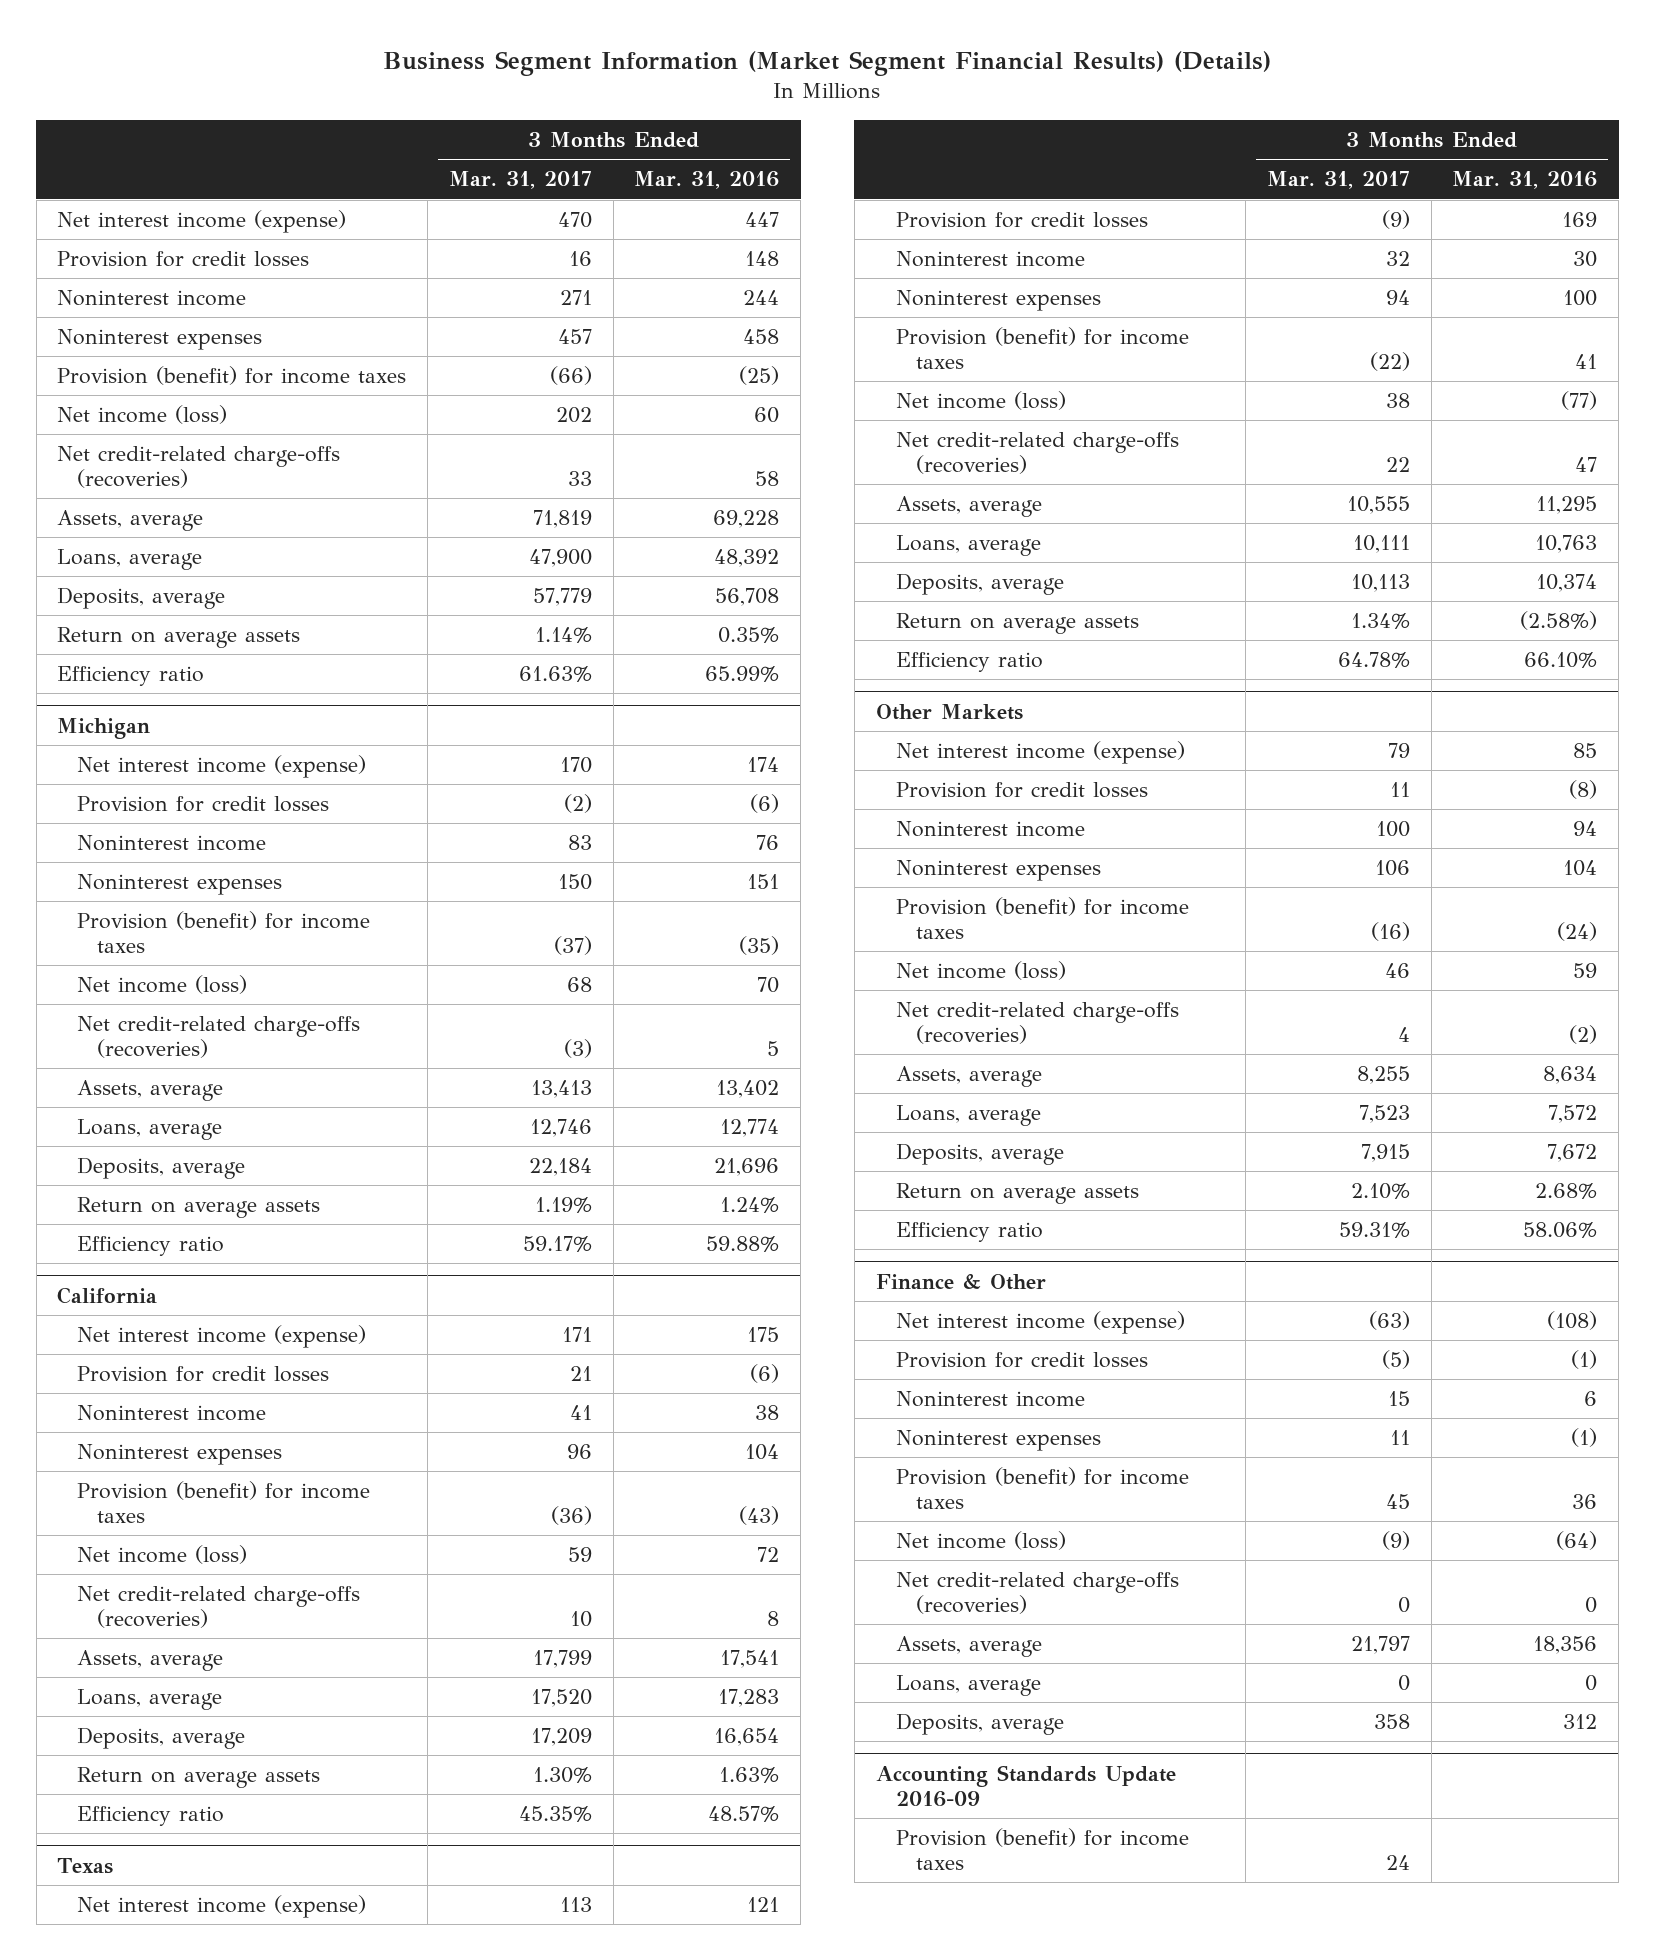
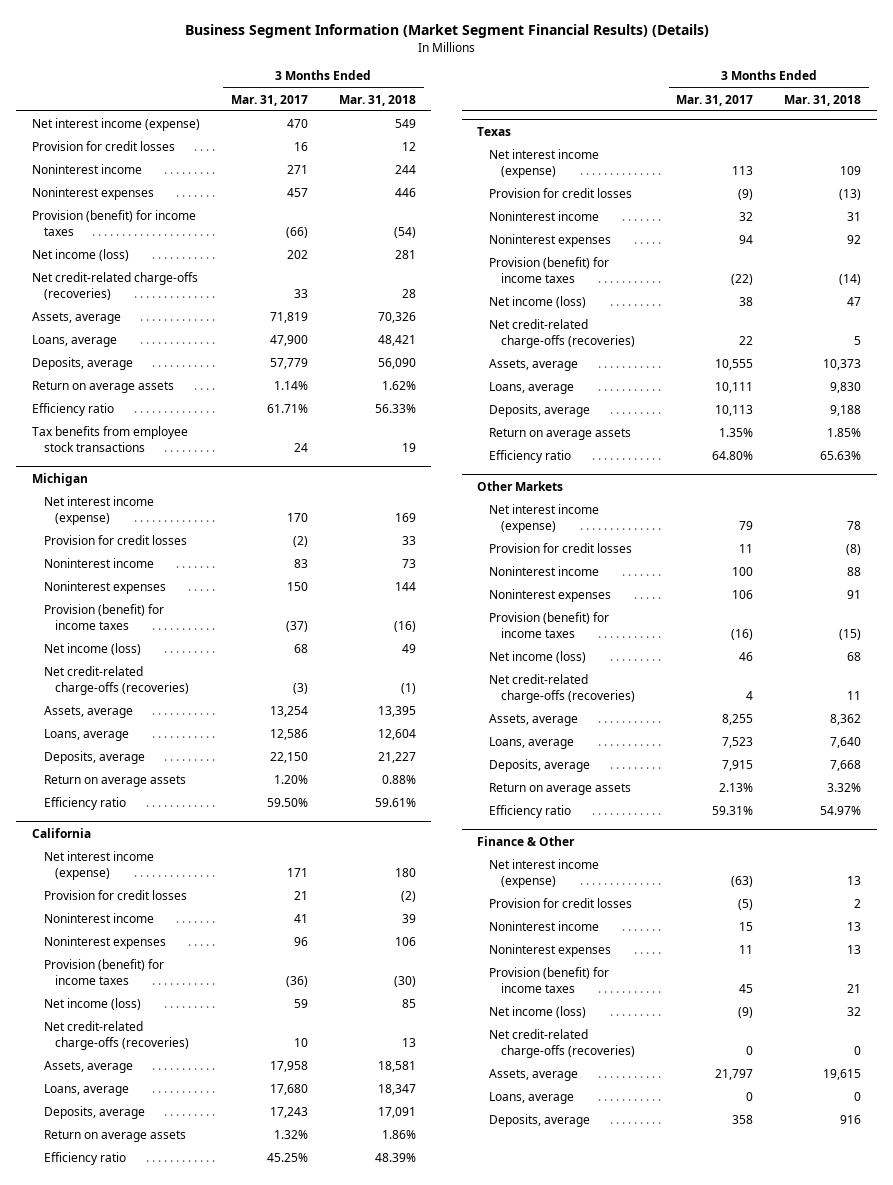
[634,171,780,190] Mar. 31, 2016 -> none
none -> [338,94,416,106] Mar. 31, 2018
[518,666,592,683] 61.63% -> [266,404,308,414] 61.71%
none -> [31,426,188,452] Tax benefits from employee stock transactions
[530,1080,592,1099] 13,413 -> [269,706,308,718] 13,254
[529,1119,592,1138] 12,746 -> [269,729,308,741] 12,586
[528,1158,592,1177] 22,184 -> [269,752,308,764] 22,150
[534,1197,592,1214] 1.19% -> [273,775,308,785] 1.20%
[522,1236,592,1253] 59.17% -> [266,798,308,808] 59.50%
[532,1650,592,1669] 17,799 -> [269,1061,308,1073] 17,958
[530,1689,592,1708] 17,520 -> [269,1084,308,1096] 17,680
[530,1728,592,1747] 17,209 -> [269,1107,308,1119] 17,243
[532,1767,592,1784] 1.30% -> [273,1130,308,1140] 1.32%
[518,1806,592,1823] 45.35% -> [266,1153,308,1163] 45.25%
[1350,613,1410,630] 1.34% -> [719,428,754,438] 1.35%
[1337,652,1410,669] 64.78% -> [712,451,754,461] 64.80%
[1350,1183,1410,1200] 2.10% -> [719,783,754,793] 2.13%
[875,1764,1176,1807] Accounting Standards Update 2016-09 -> none
[895,1828,1189,1871] Provision (benefit) for income taxes -> none

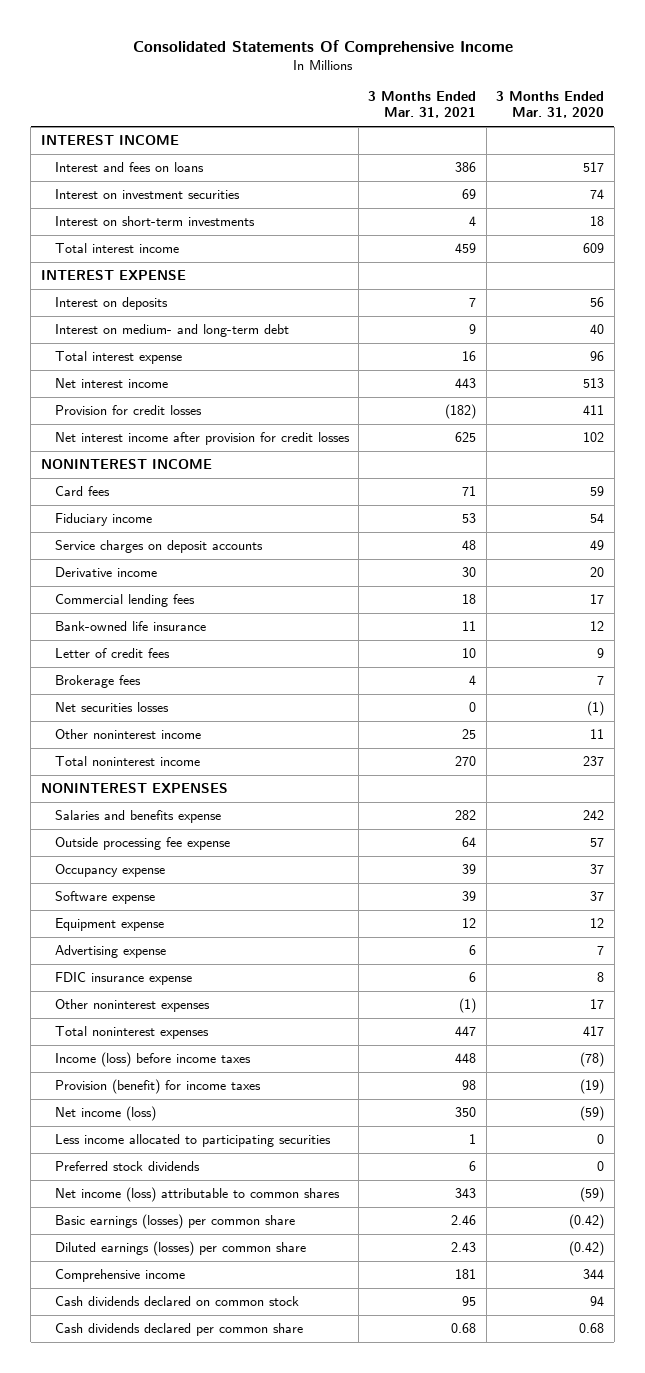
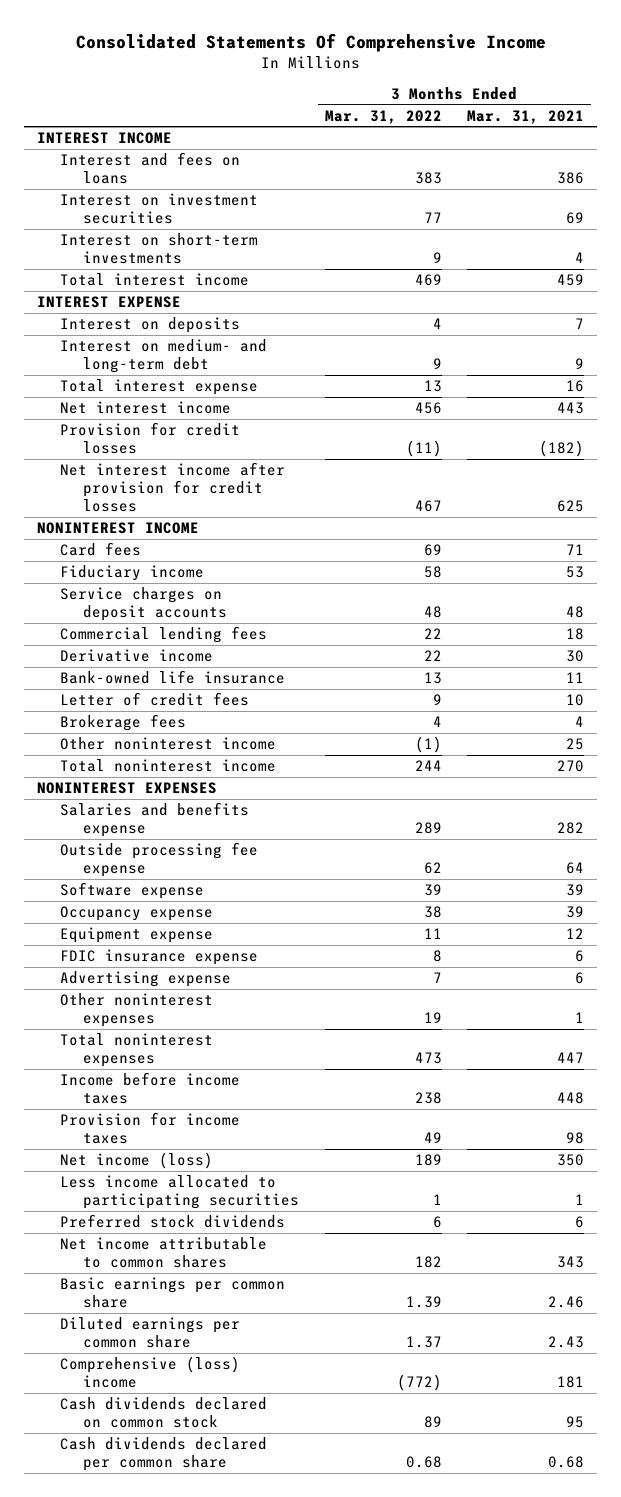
[496,91,605,119] 3 Months Ended Mar. 31, 2020 -> none
none -> [324,109,442,124] Mar. 31, 2022
[54,567,157,578] Derivative income -> [59,649,213,663] Derivative income
[54,702,169,713] Net securities losses -> none
[54,864,165,878] Occupancy expense -> [59,906,213,922] Occupancy expense
[54,945,166,959] Advertising expense -> [59,971,231,988] Advertising expense
[459,998,477,1014] (1) -> [575,1012,585,1024] 1
[54,1052,251,1068] Income (loss) before income taxes -> [59,1072,240,1105] Income before income taxes
[54,1079,261,1095] Provision (benefit) for income taxes -> [59,1112,240,1145] Provision for income taxes
[54,1187,340,1203] Net income (loss) attributable to common shares -> [59,1237,267,1269] Net income attributable to common shares
[54,1214,295,1230] Basic earnings (losses) per common share -> [59,1277,285,1309] Basic earnings per common share
[54,1241,306,1257] Diluted earnings (losses) per common share -> [59,1317,240,1349] Diluted earnings per common share
[54,1269,185,1283] Comprehensive income -> [59,1356,240,1389] Comprehensive (loss) income

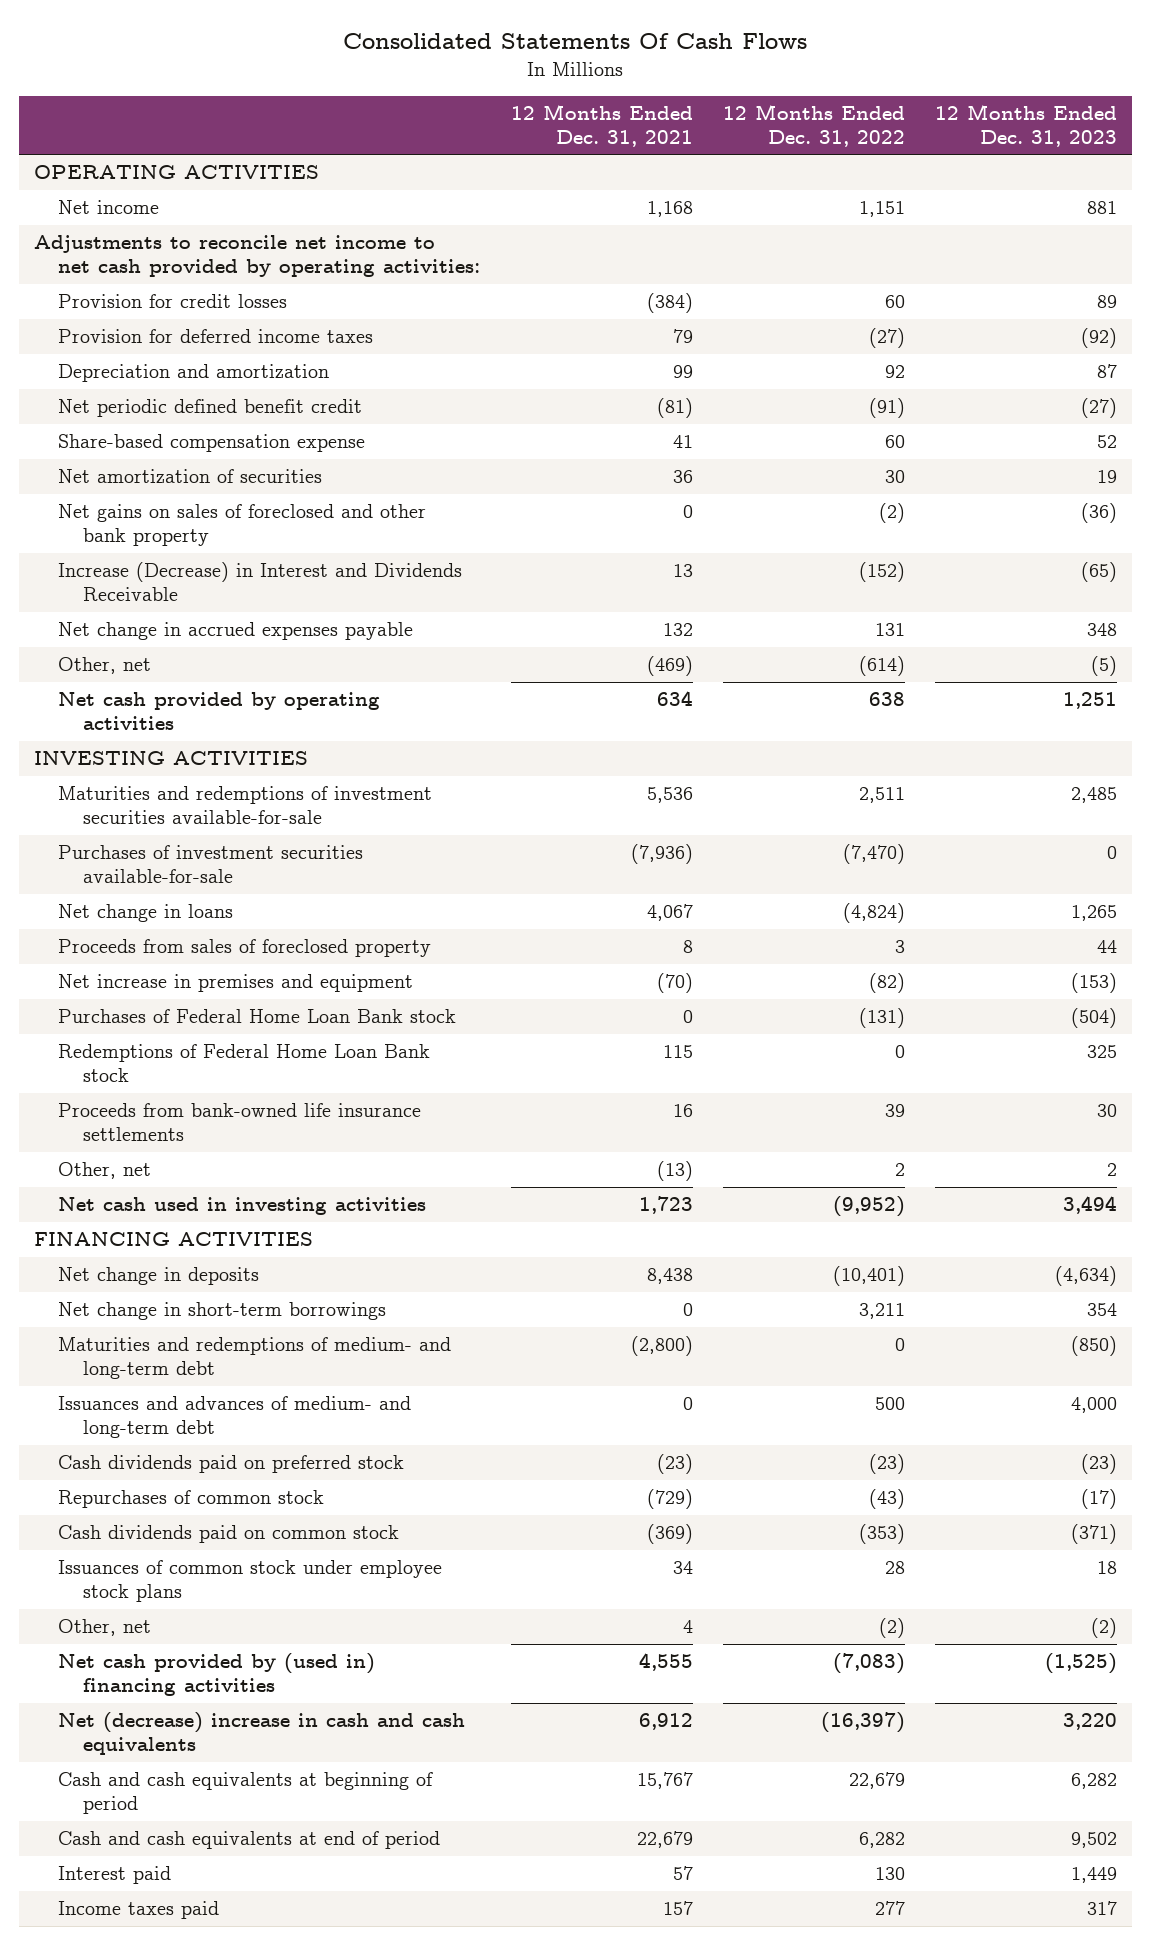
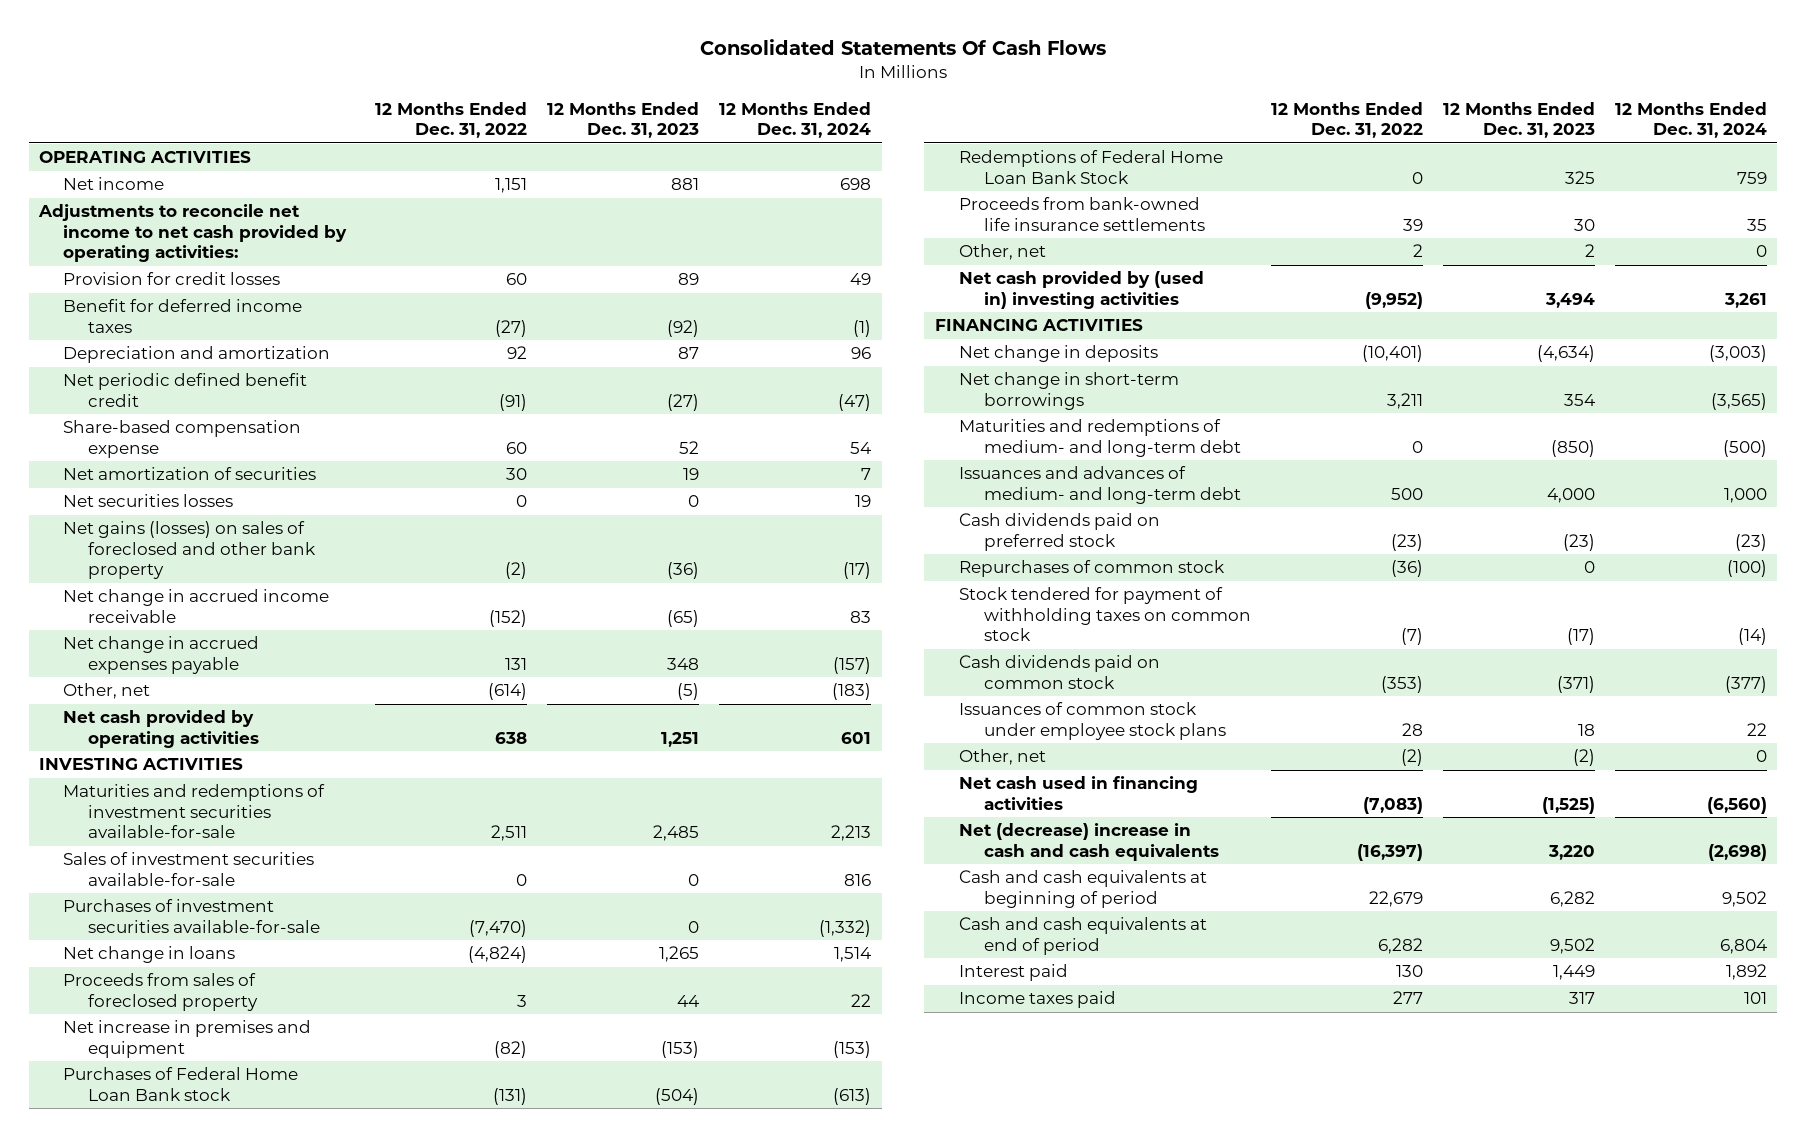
[510,103,693,147] 12 Months Ended Dec. 31, 2021 -> none
none -> [719,101,872,139] 12 Months Ended Dec. 31, 2024
[58,329,374,344] Provision for deferred income taxes -> [63,299,303,333] Benefit for deferred income taxes
none -> [63,494,234,508] Net securities losses
[58,504,427,547] Net gains on sales of foreclosed and other bank property -> [63,521,316,580] Net gains (losses) on sales of foreclosed and other bank property
[58,562,463,602] Increase (Decrease) in Interest and Dividends Receivable -> [63,589,330,623] Net change in accrued income receivable
none -> [63,852,315,886] Sales of investment securities available-for-sale
[58,1044,431,1083] Redemptions of Federal Home Loan Bank stock -> [959,150,1224,184] Redemptions of Federal Home Loan Bank Stock
[58,1197,427,1216] Net cash used in investing activities -> [959,271,1205,309] Net cash provided by (used in) investing activities
[868,1489,905,1510] (43) -> [1391,560,1424,578] (36)
[1080,1489,1117,1510] (17) -> [1584,561,1596,574] 0
none -> [959,587,1251,642] Stock tendered for payment of withholding taxes on common stock
[58,1653,376,1697] Net cash provided by (used in) financing activities -> [959,776,1199,810] Net cash used in financing activities

